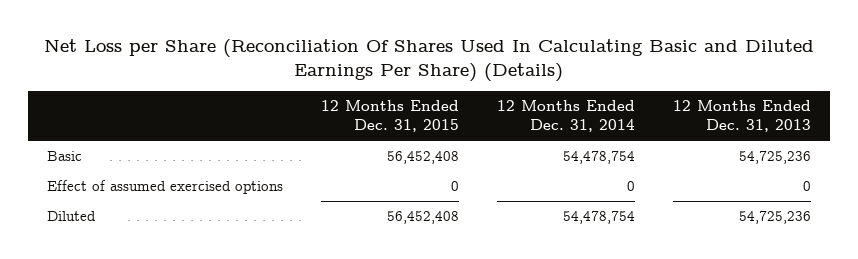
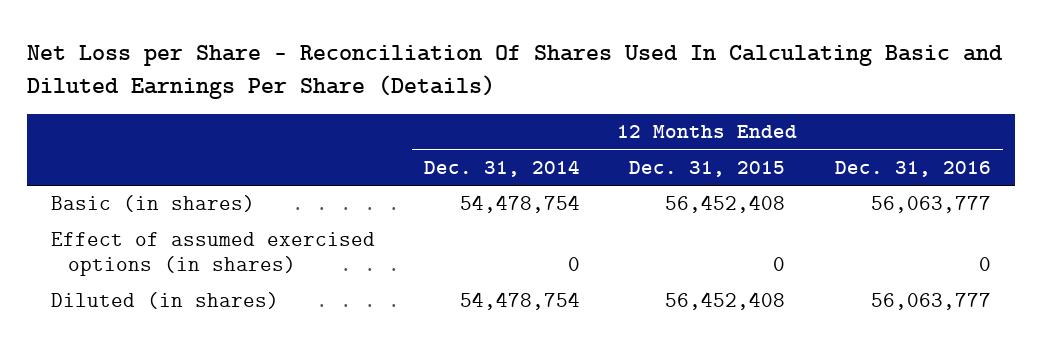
[44,39,815,82] Net Loss per Share (Reconciliation Of Shares Used In Calculating Basic and Diluted Earnings Per Share) (Details) -> [26,44,1003,99] Net Loss per Share - Reconciliation Of Shares Used In Calculating Basic and Diluted Earnings Per Share (Details)
[672,100,811,133] 12 Months Ended Dec. 31, 2013 -> none
none -> [834,161,991,178] Dec. 31, 2016
[47,151,83,162] Basic -> [51,195,256,213] Basic (in shares)
[47,180,284,195] Effect of assumed exercised options -> [51,232,376,277] Effect of assumed exercised options (in shares)
[47,211,97,222] Diluted -> [51,292,280,310] Diluted (in shares)

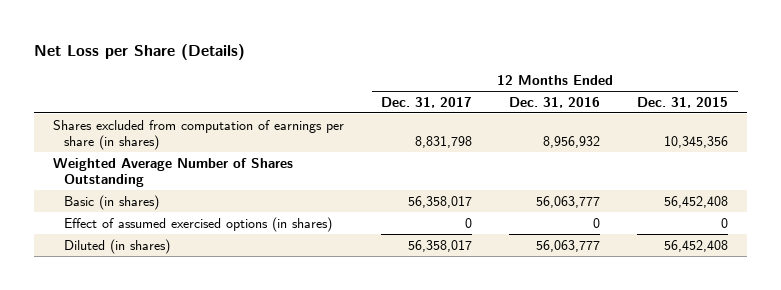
[26,44,1003,99] Net Loss per Share - Reconciliation Of Shares Used In Calculating Basic and Diluted Earnings Per Share (Details) -> [34,43,246,60] Net Loss per Share (Details)
[424,160,581,178] Dec. 31, 2014 -> none
none -> [380,97,472,109] Dec. 31, 2017
none -> [52,119,344,151] Shares excluded from computation of earnings per share (in shares)
none -> [52,157,293,188] Weighted Average Number of Shares Outstanding

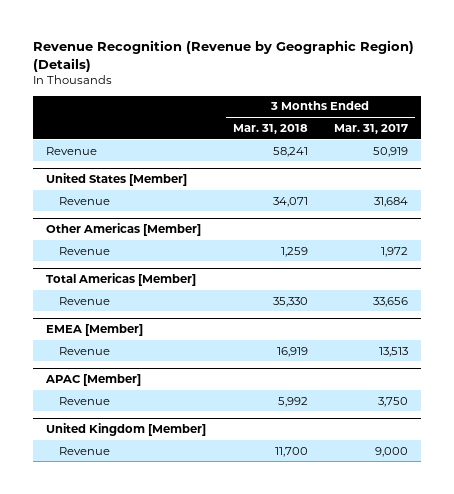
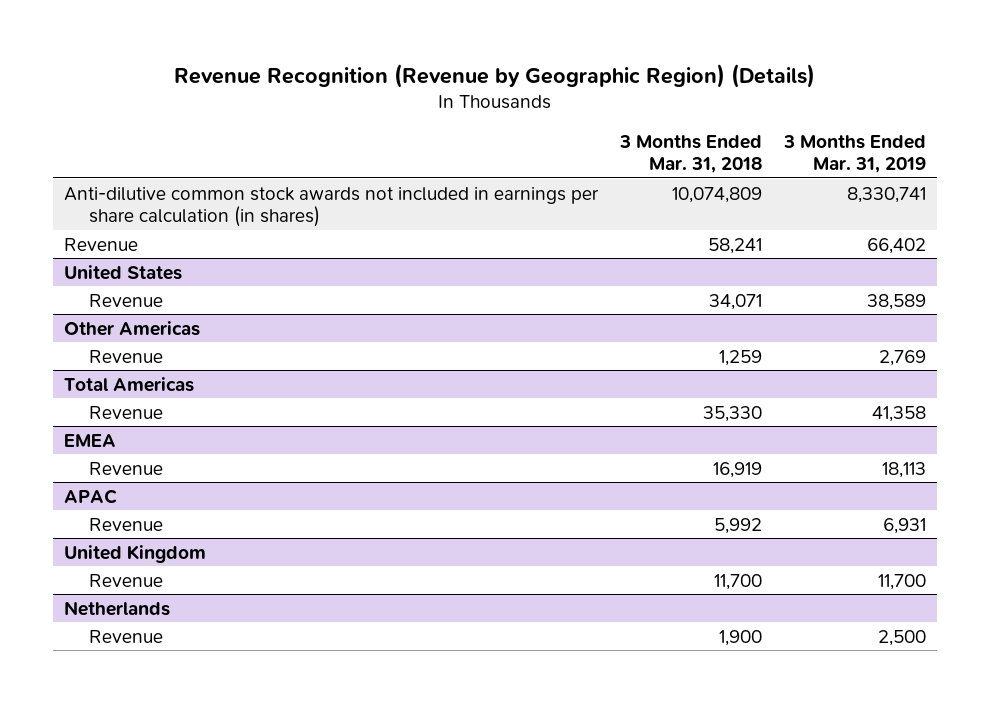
[334,123,409,134] Mar. 31, 2017 -> none
none -> [782,134,926,174] 3 Months Ended Mar. 31, 2019
none -> [64,186,600,227] Anti-dilutive common stock awards not included in earnings per share calculation (in shares)
[46,173,188,187] United States [Member] -> [64,264,183,280] United States
[46,223,202,237] Other Americas [Member] -> [64,320,201,336] Other Americas
[46,273,197,287] Total Americas [Member] -> [64,376,195,392] Total Americas
[46,324,144,337] EMEA [Member] -> [64,433,117,447] EMEA
[45,374,142,387] APAC [Member] -> [64,488,118,504] APAC
[46,423,207,437] United Kingdom [Member] -> [64,544,207,563] United Kingdom
none -> [64,600,171,616] Netherlands
none -> [88,629,163,643] Revenue

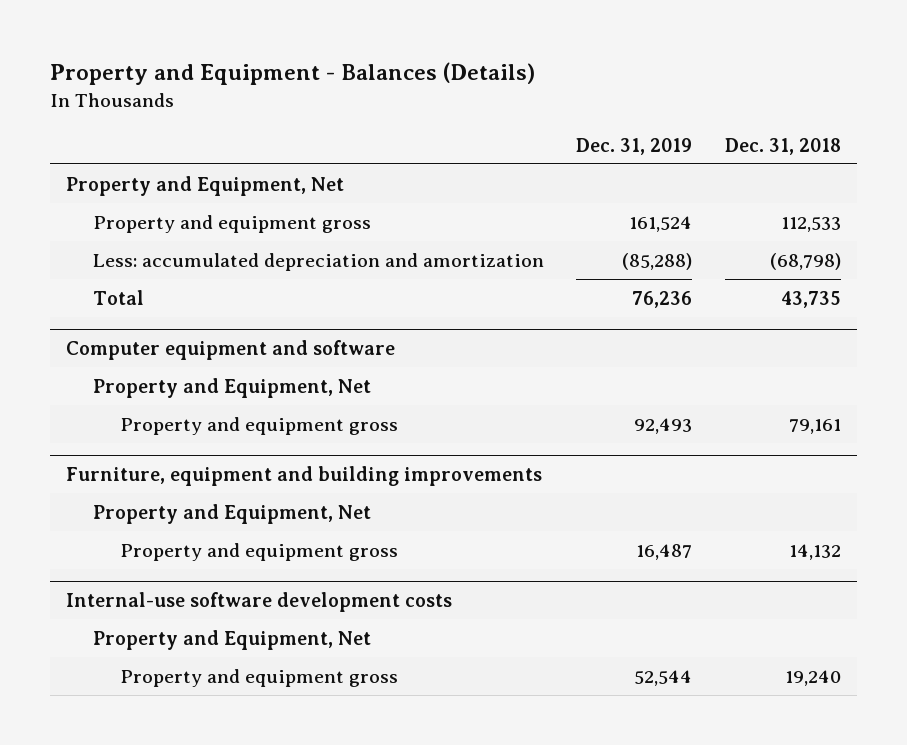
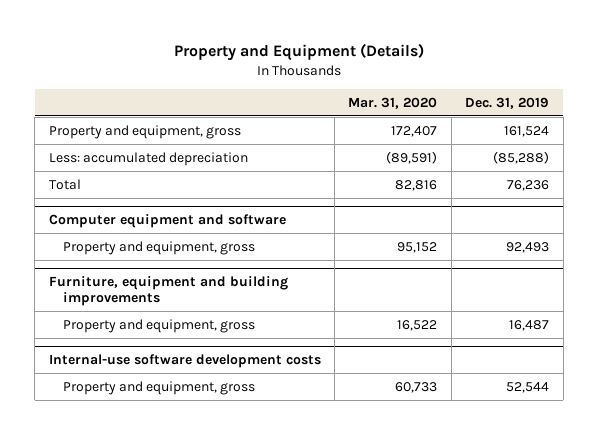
[50,62,536,86] Property and Equipment - Balances (Details) -> [173,43,424,62] Property and Equipment (Details)
[724,137,841,155] Dec. 31, 2018 -> none
none -> [348,96,438,109] Mar. 31, 2020
[66,175,345,196] Property and Equipment, Net -> none
[93,214,372,233] Property and equipment gross -> [48,124,241,139] Property and equipment, gross
[93,252,545,271] Less: accumulated depreciation and amortization -> [48,151,248,166] Less: accumulated depreciation
[93,377,372,398] Property and Equipment, Net -> none
[119,416,398,435] Property and equipment gross -> [63,240,256,255] Property and equipment, gross
[93,503,372,524] Property and Equipment, Net -> none
[119,542,398,561] Property and equipment gross -> [63,318,256,333] Property and equipment, gross
[93,629,372,650] Property and Equipment, Net -> none
[119,668,398,687] Property and equipment gross -> [63,380,256,395] Property and equipment, gross

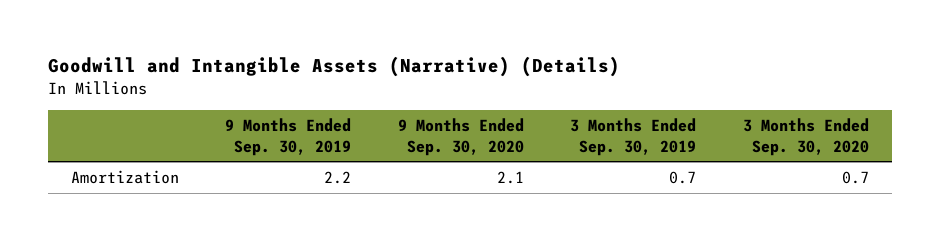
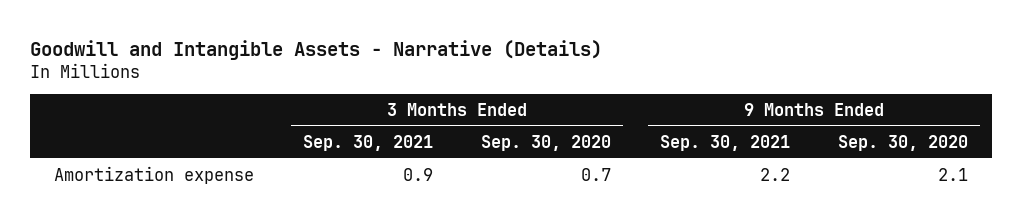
[47,56,620,78] Goodwill and Intangible Assets (Narrative) (Details) -> [30,39,603,60] Goodwill and Intangible Assets - Narrative (Details)
[225,118,352,156] 9 Months Ended Sep. 30, 2019 -> none
[570,118,697,156] 3 Months Ended Sep. 30, 2019 -> none
none -> [302,134,433,151] Sep. 30, 2021
none -> [659,134,790,151] Sep. 30, 2021
[70,169,179,184] Amortization -> [54,165,255,184] Amortization expense

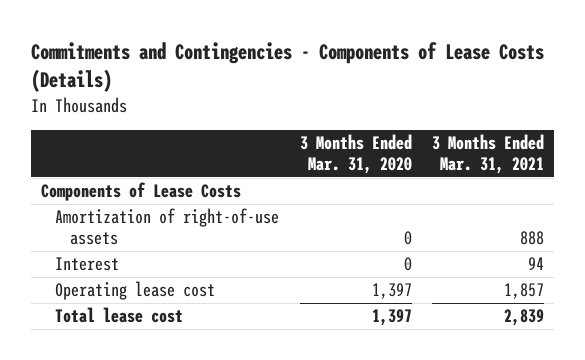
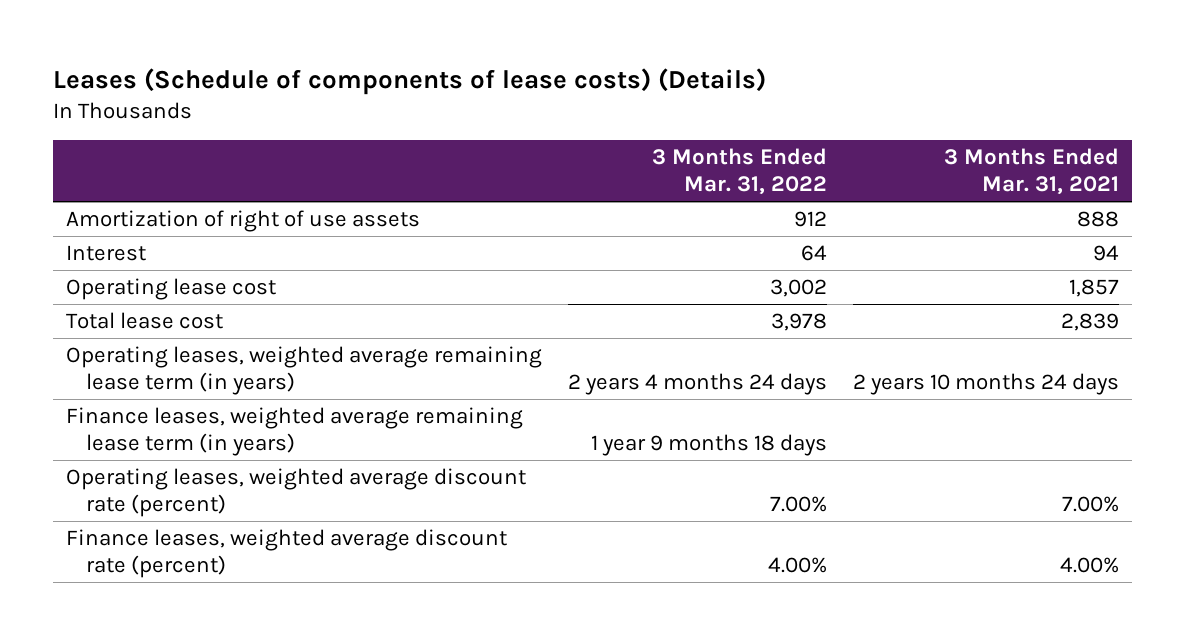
[30,41,544,93] Commitments and Contingencies - Components of Lease Costs (Details) -> [52,67,766,95] Leases (Schedule of components of lease costs) (Details)
[299,134,412,175] 3 Months Ended Mar. 31, 2020 -> none
none -> [651,148,827,196] 3 Months Ended Mar. 31, 2022
[40,182,241,202] Components of Lease Costs -> none
[55,208,280,246] Amortization of right-of-use assets -> [65,209,420,232] Amortization of right of use assets
none -> [65,345,542,395] Operating leases, weighted average remaining lease term (in years)
none -> [65,406,523,456] Finance leases, weighted average remaining lease term (in years)
none -> [65,467,526,517] Operating leases, weighted average discount rate (percent)
none -> [65,528,507,578] Finance leases, weighted average discount rate (percent)

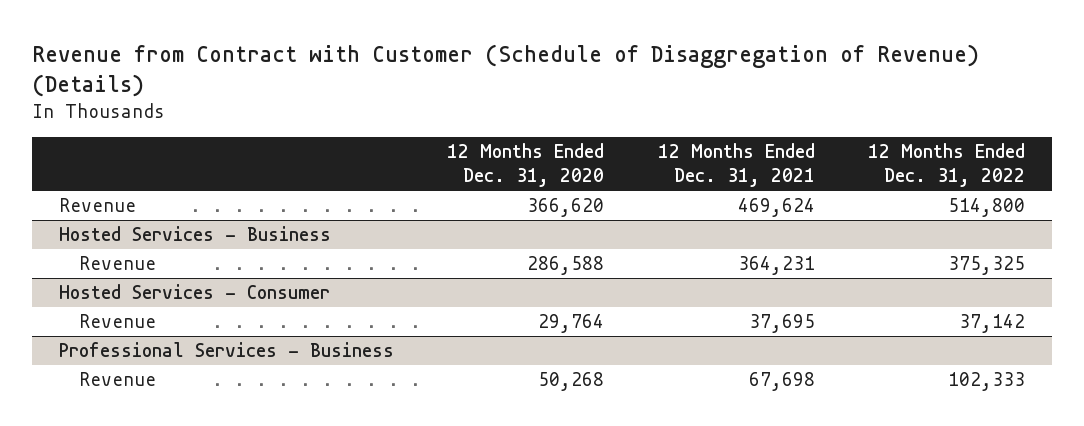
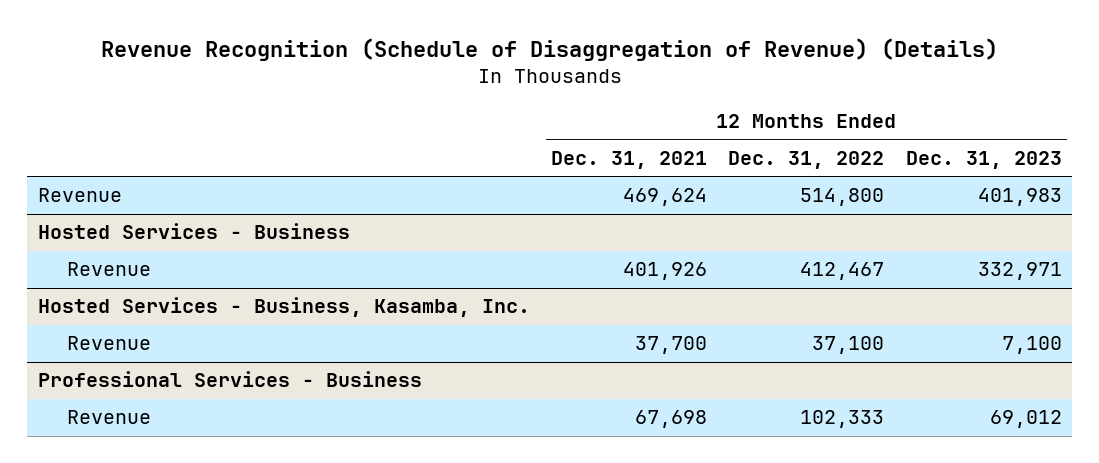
[32,44,980,97] Revenue from Contract with Customer (Schedule of Disaggregation of Revenue) (Details) -> [100,37,998,61] Revenue Recognition (Schedule of Disaggregation of Revenue) (Details)
[447,143,605,188] 12 Months Ended Dec. 31, 2020 -> none
none -> [905,150,1062,169] Dec. 31, 2023
[58,284,330,300] Hosted Services - Consumer -> none
[737,256,815,276] 364,231 -> [622,262,707,281] 401,926
[948,256,1026,276] 375,325 -> [800,262,885,281] 412,467
none -> [37,297,530,318] Hosted Services - Business, Kasamba, Inc.
[748,314,815,334] 37,695 -> [634,336,707,355] 37,700
[959,314,1026,334] 37,142 -> [812,336,885,355] 37,100

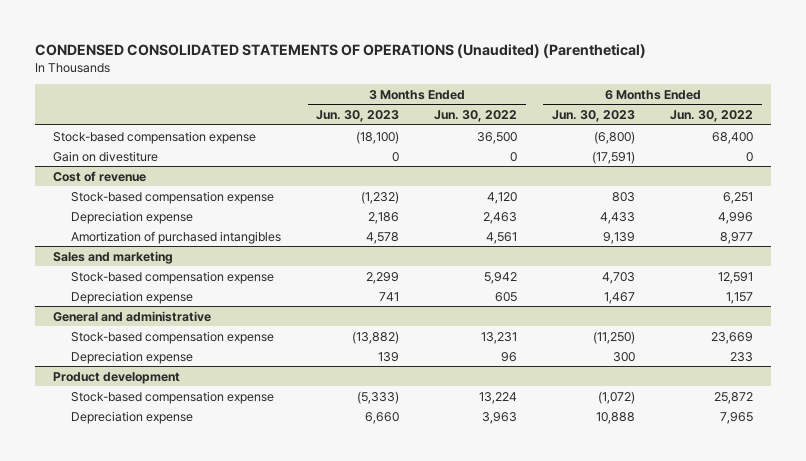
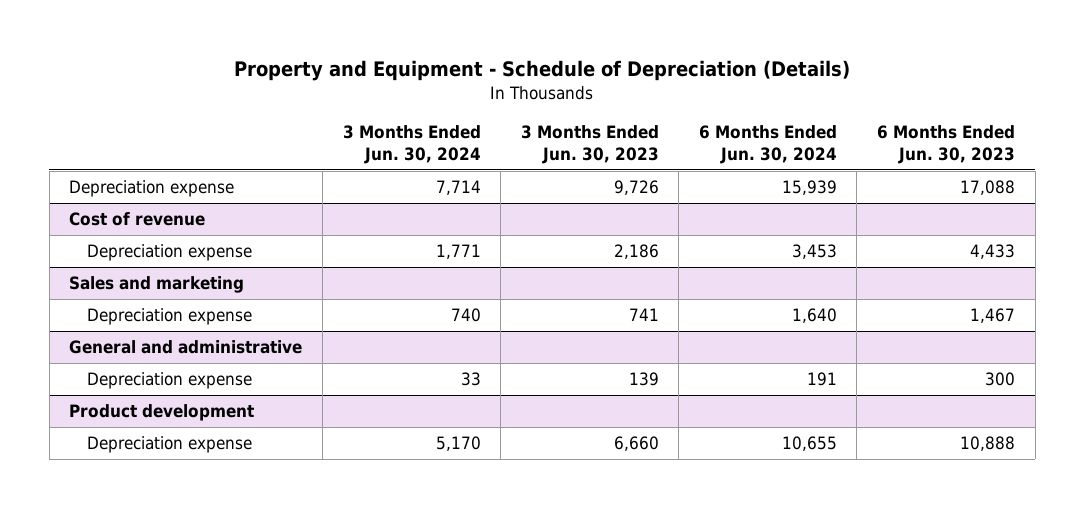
[35,43,647,58] CONDENSED CONSOLIDATED STATEMENTS OF OPERATIONS (Unaudited) (Parenthetical) -> [234,59,851,81] Property and Equipment - Schedule of Depreciation (Details)
[434,110,518,123] Jun. 30, 2022 -> none
[670,110,754,123] Jun. 30, 2022 -> none
none -> [342,125,481,165] 3 Months Ended Jun. 30, 2024
none -> [698,125,837,165] 6 Months Ended Jun. 30, 2024
[52,130,256,144] Stock-based compensation expense -> none
[52,150,158,162] Gain on divestiture -> none
none -> [69,180,235,198] Depreciation expense
[71,190,275,204] Stock-based compensation expense -> none
[71,230,282,244] Amortization of purchased intangibles -> none
[71,270,275,284] Stock-based compensation expense -> none
[71,330,275,344] Stock-based compensation expense -> none
[71,390,275,404] Stock-based compensation expense -> none

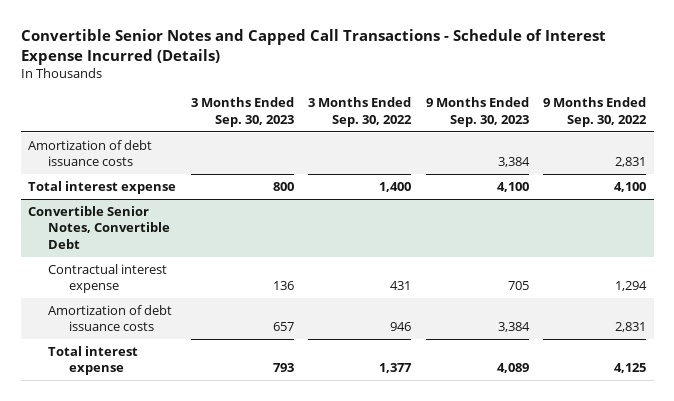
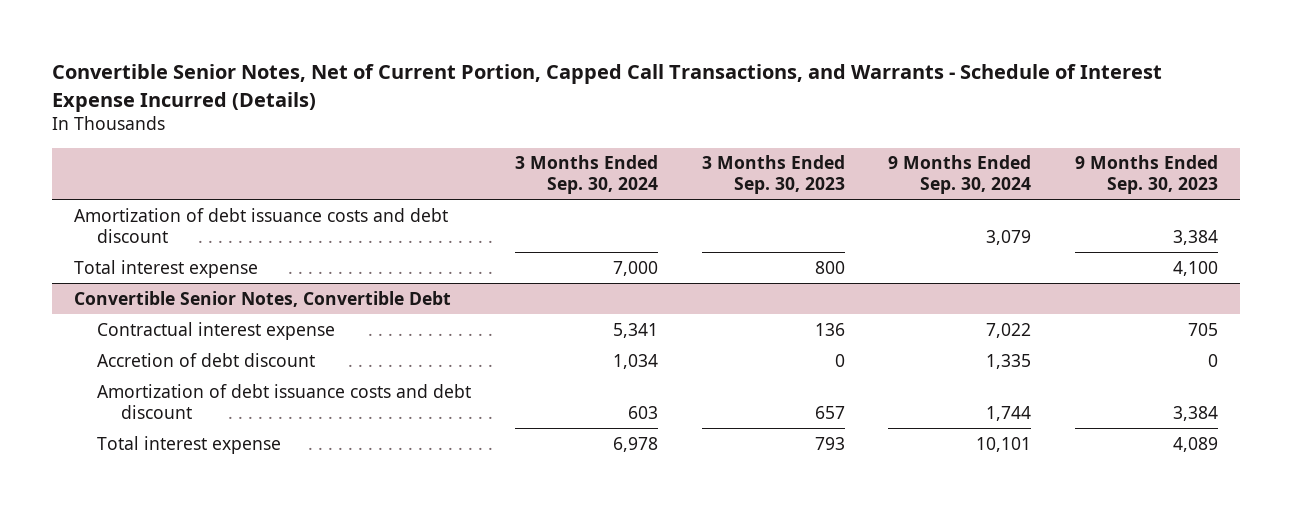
[20,28,606,65] Convertible Senior Notes and Capped Call Transactions - Schedule of Interest Expense Incurred (Details) -> [52,64,1163,112] Convertible Senior Notes, Net of Current Portion, Capped Call Transactions, and Warrants - Schedule of Interest Expense Incurred (Details)
[308,97,413,127] 3 Months Ended Sep. 30, 2022 -> none
[543,97,648,127] 9 Months Ended Sep. 30, 2022 -> none
none -> [515,155,659,195] 3 Months Ended Sep. 30, 2024
none -> [888,155,1032,195] 9 Months Ended Sep. 30, 2024
[28,139,153,167] Amortization of debt issuance costs -> [74,207,449,243] Amortization of debt issuance costs and debt discount
none -> [97,352,316,367] Accretion of debt discount
[48,304,173,332] Amortization of debt issuance costs -> [97,383,472,419] Amortization of debt issuance costs and debt discount

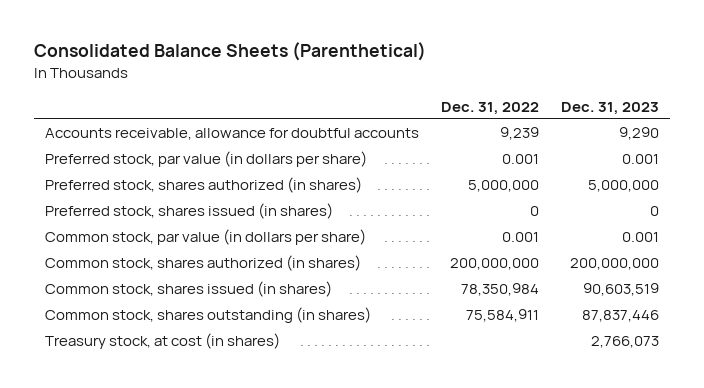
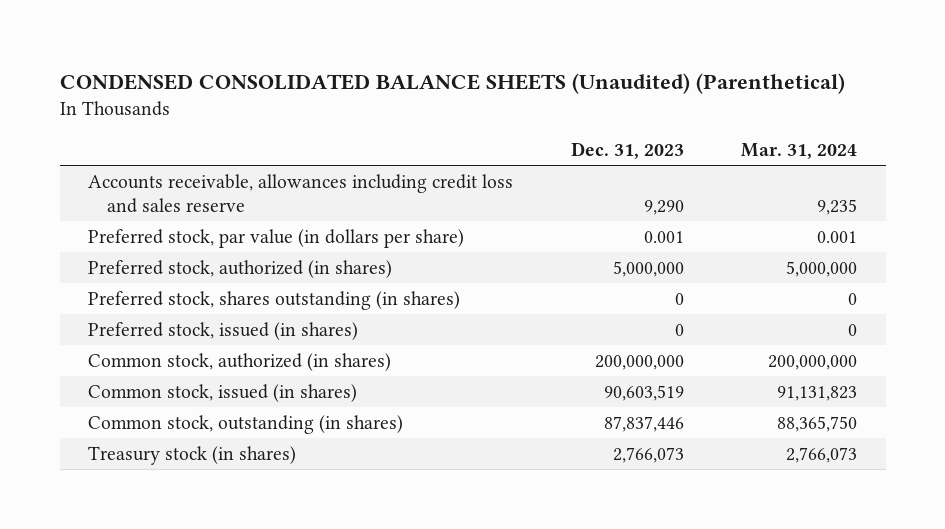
[33,42,426,62] Consolidated Balance Sheets (Parenthetical) -> [59,73,845,95] CONDENSED CONSOLIDATED BALANCE SHEETS (Unaudited) (Parenthetical)
[441,101,540,115] Dec. 31, 2022 -> none
none -> [740,143,857,160] Mar. 31, 2024
[44,128,419,141] Accounts receivable, allowance for doubtful accounts -> [88,173,514,214] Accounts receivable, allowances including credit loss and sales reserve
[44,229,366,246] Common stock, par value (in dollars per share) -> none
[44,177,362,194] Preferred stock, shares authorized (in shares) -> [88,259,393,278] Preferred stock, authorized (in shares)
none -> [88,290,461,310] Preferred stock, shares outstanding (in shares)
[44,203,333,220] Preferred stock, shares issued (in shares) -> [88,321,359,340] Preferred stock, issued (in shares)
[44,255,361,272] Common stock, shares authorized (in shares) -> [88,352,392,371] Common stock, authorized (in shares)
[44,281,332,298] Common stock, shares issued (in shares) -> [88,383,358,402] Common stock, issued (in shares)
[44,307,371,324] Common stock, shares outstanding (in shares) -> [88,414,404,434] Common stock, outstanding (in shares)
[44,333,280,350] Treasury stock, at cost (in shares) -> [88,445,297,465] Treasury stock (in shares)

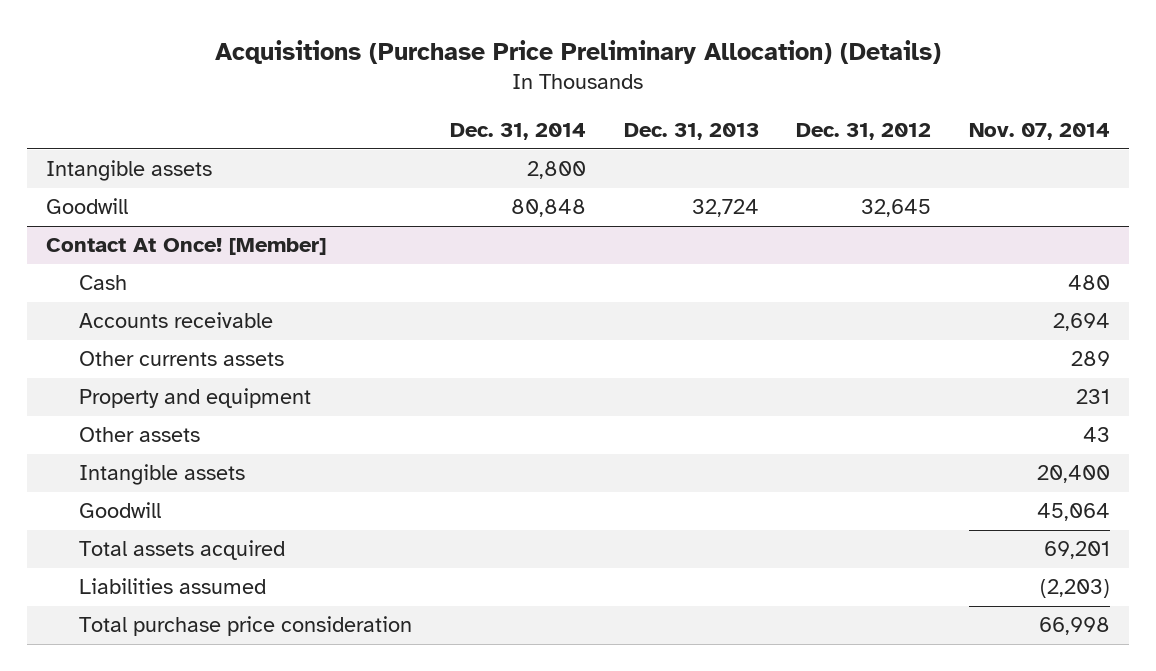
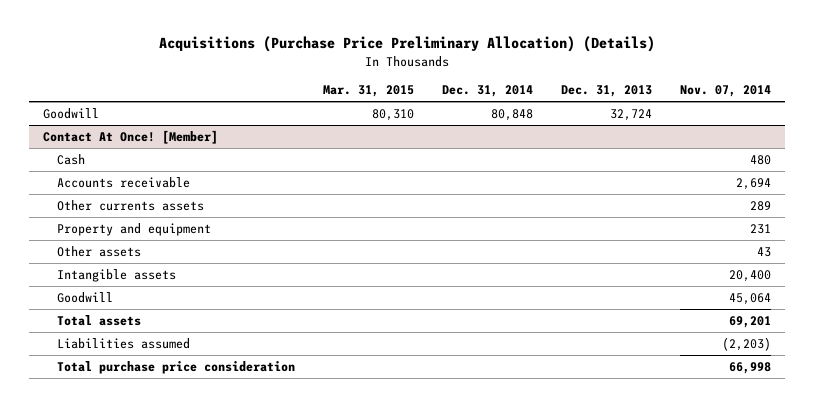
[796,122,932,140] Dec. 31, 2012 -> none
none -> [323,85,415,98] Mar. 31, 2015
[45,160,212,182] Intangible assets -> none
[79,540,286,561] Total assets acquired -> [57,314,142,326] Total assets

